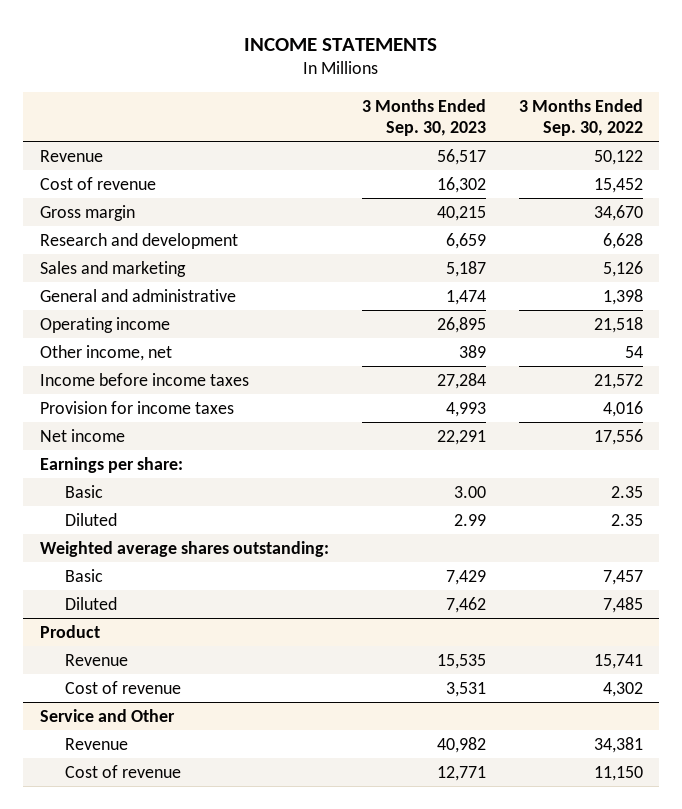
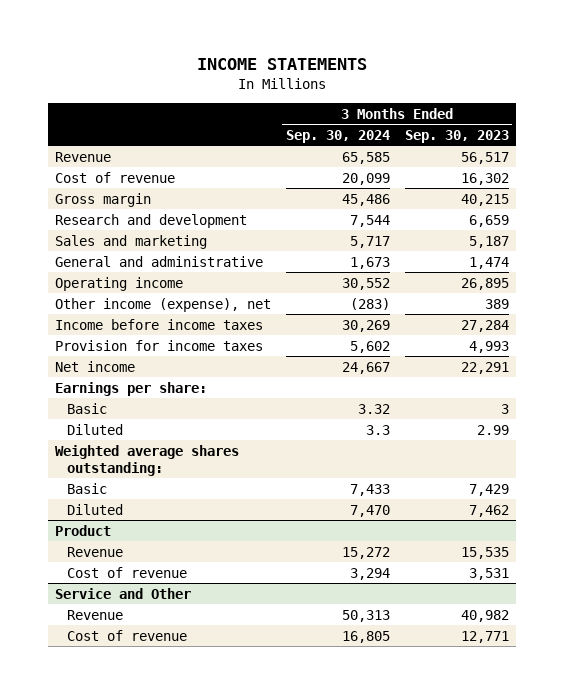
[518,98,643,137] 3 Months Ended Sep. 30, 2022 -> none
none -> [285,130,390,144] Sep. 30, 2024
[39,344,172,361] Other income, net -> [55,297,272,312] Other income (expense), net
[453,485,486,498] 3.00 -> [500,403,509,414] 3

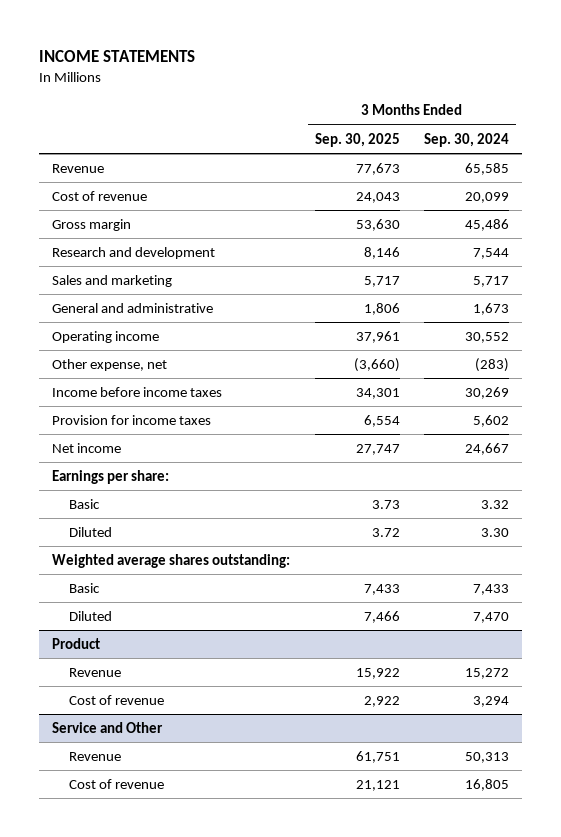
[404,130,509,144] Sep. 30, 2023 -> none
none -> [314,132,400,147] Sep. 30, 2025
[55,297,272,312] Other income (expense), net -> [51,358,167,371] Other expense, net
[365,424,390,435] 3.3 -> [481,527,510,537] 3.30

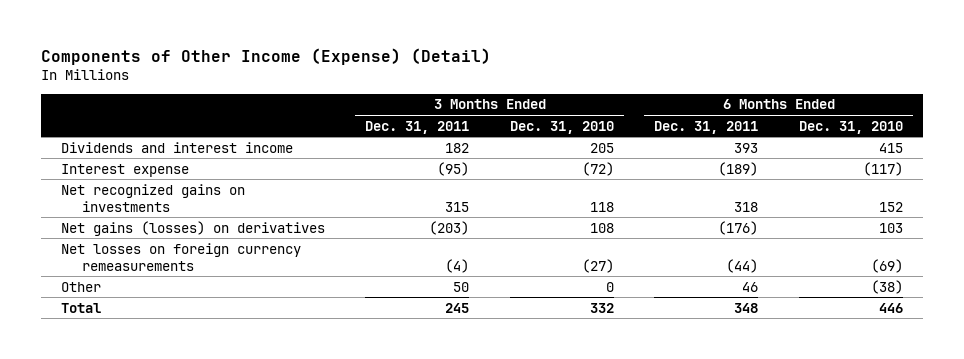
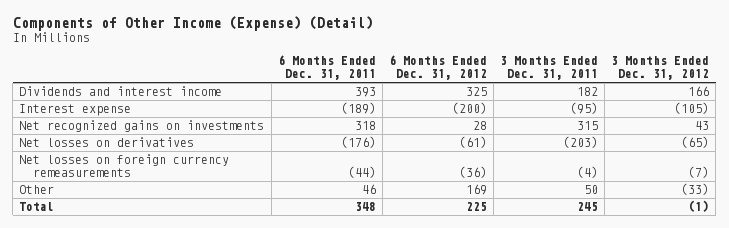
[509,120,614,134] Dec. 31, 2010 -> none
[798,120,903,134] Dec. 31, 2010 -> none
none -> [388,55,487,81] 6 Months Ended Dec. 31, 2012
none -> [611,56,710,81] 3 Months Ended Dec. 31, 2012
[60,220,325,236] Net gains (losses) on derivatives -> [19,137,195,148] Net losses on derivatives

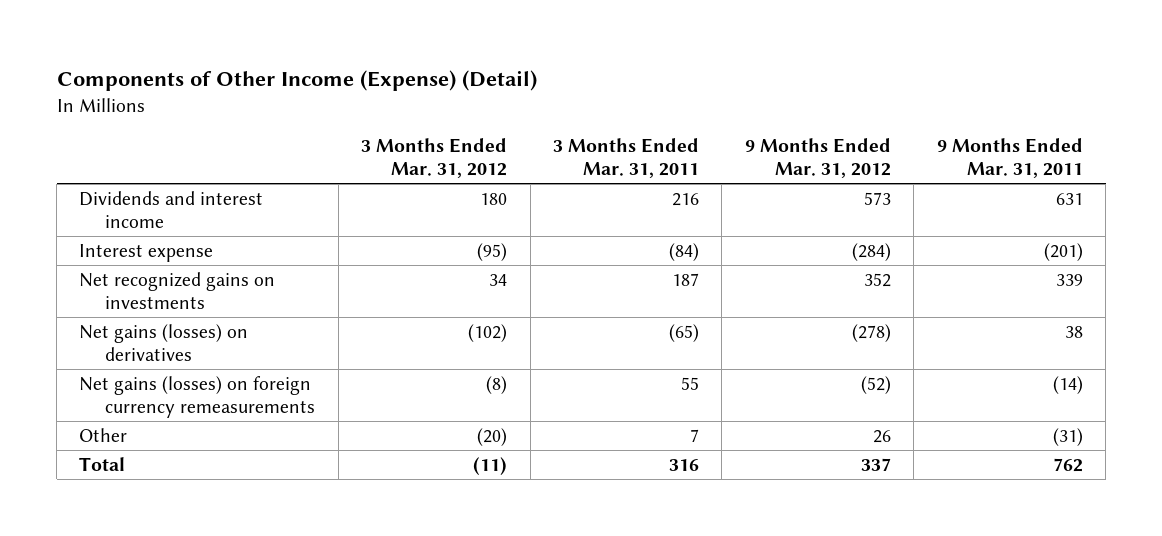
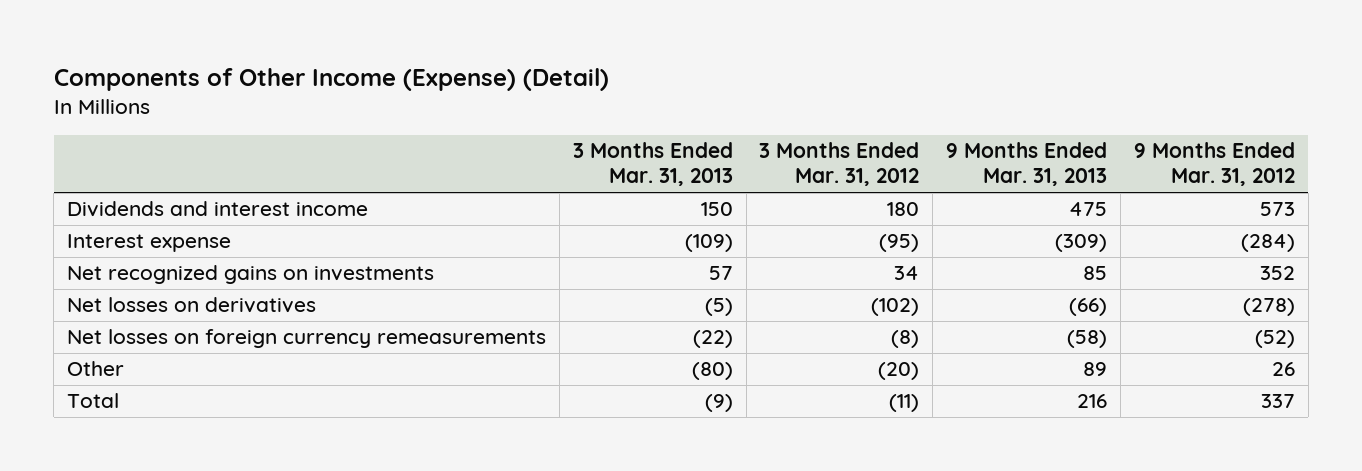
[553,138,700,179] 3 Months Ended Mar. 31, 2011 -> none
[936,138,1083,179] 9 Months Ended Mar. 31, 2011 -> none
none -> [572,142,733,187] 3 Months Ended Mar. 31, 2013
none -> [946,142,1108,187] 9 Months Ended Mar. 31, 2013
[79,323,249,361] Net gains (losses) on derivatives -> [67,297,317,314] Net losses on derivatives
[79,375,316,418] Net gains (losses) on foreign currency remeasurements -> [67,329,547,349] Net losses on foreign currency remeasurements

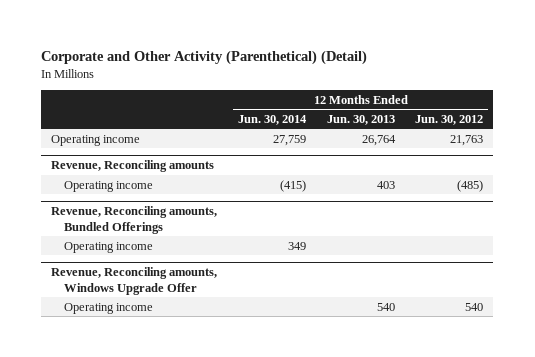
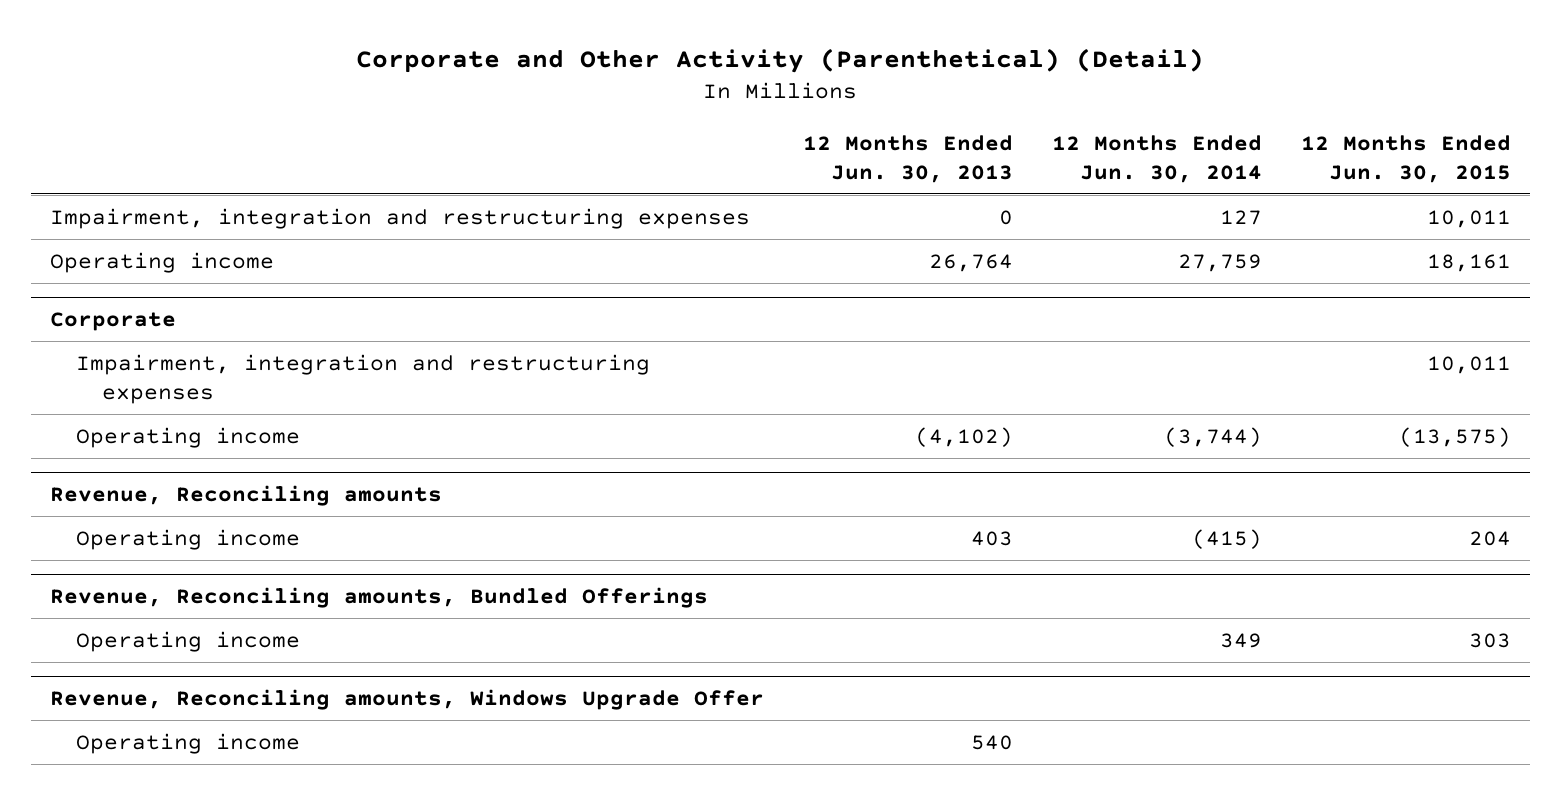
[415,114,484,125] Jun. 30, 2012 -> none
none -> [1300,134,1511,183] 12 Months Ended Jun. 30, 2015
none -> [50,207,751,229] Impairment, integration and restructuring expenses
none -> [50,312,177,332] Corporate
none -> [76,353,651,404] Impairment, integration and restructuring expenses
none -> [76,426,301,448] Operating income

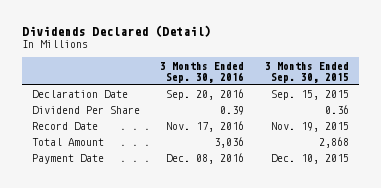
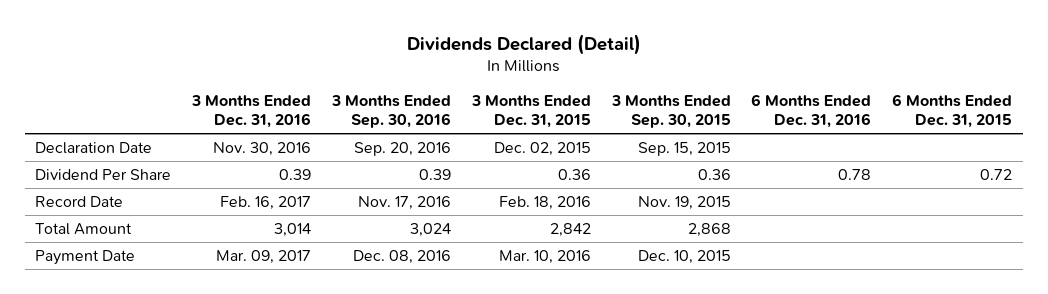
none -> [191,95,312,129] 3 Months Ended Dec. 31, 2016
none -> [470,95,591,129] 3 Months Ended Dec. 31, 2015
none -> [751,94,872,129] 6 Months Ended Dec. 31, 2016
none -> [892,94,1013,129] 6 Months Ended Dec. 31, 2015
[214,137,245,149] 3,036 -> [410,222,452,237] 3,024

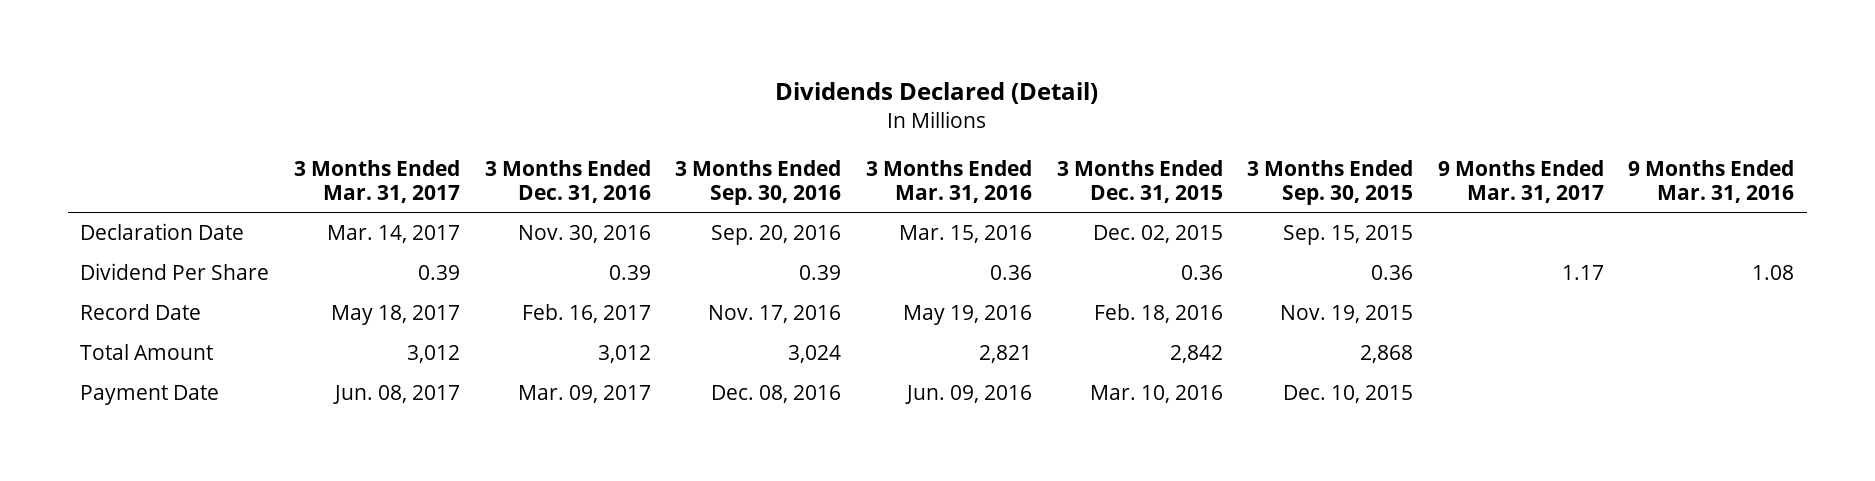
[751,94,872,129] 6 Months Ended Dec. 31, 2016 -> none
[892,94,1013,129] 6 Months Ended Dec. 31, 2015 -> none
none -> [294,159,461,203] 3 Months Ended Mar. 31, 2017
none -> [865,159,1032,203] 3 Months Ended Mar. 31, 2016
none -> [1437,159,1604,203] 9 Months Ended Mar. 31, 2017
none -> [1628,159,1795,203] 9 Months Ended Mar. 31, 2016
[274,222,312,237] 3,014 -> [597,345,651,364] 3,012

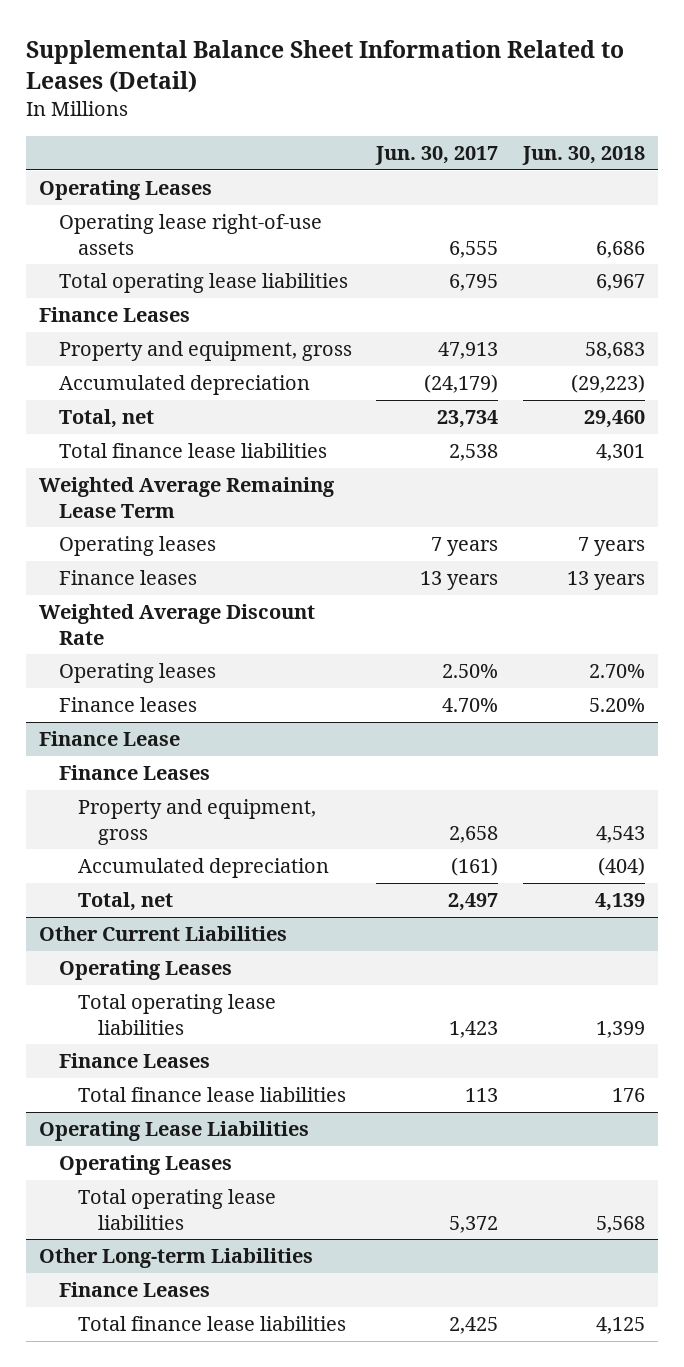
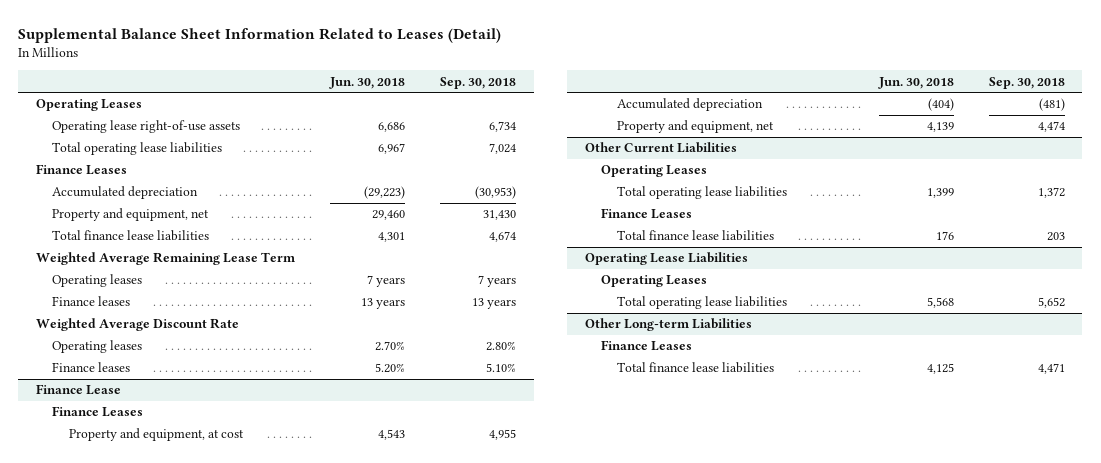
[375,146,499,166] Jun. 30, 2017 -> none
none -> [440,76,517,89] Sep. 30, 2018
[58,341,352,362] Property and equipment, gross -> none
[58,409,154,429] Total, net -> [52,208,210,222] Property and equipment, net
[78,799,317,845] Property and equipment, gross -> [68,428,244,442] Property and equipment, at cost
[78,892,174,912] Total, net -> [617,120,775,134] Property and equipment, net

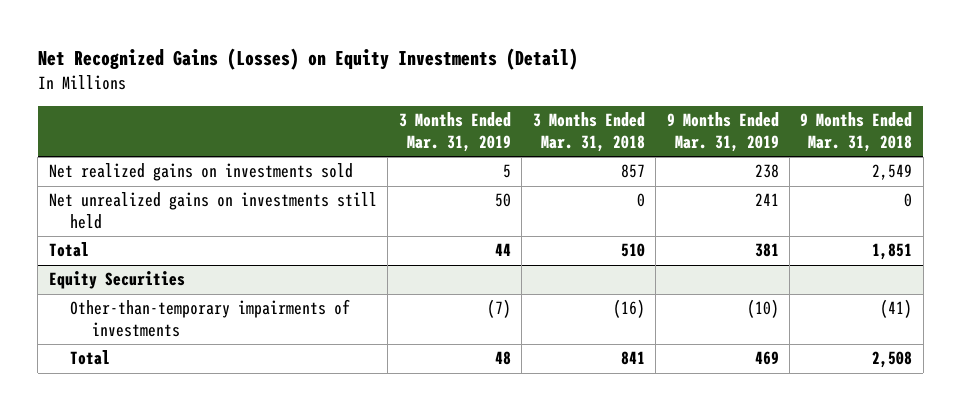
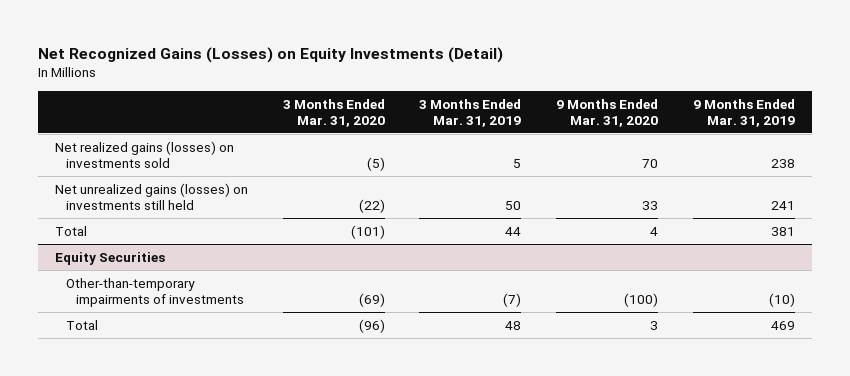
[532,112,645,153] 3 Months Ended Mar. 31, 2018 -> none
[800,112,913,153] 9 Months Ended Mar. 31, 2018 -> none
none -> [282,98,385,127] 3 Months Ended Mar. 31, 2020
none -> [556,98,659,127] 9 Months Ended Mar. 31, 2020
[48,163,353,182] Net realized gains on investments sold -> [55,140,235,168] Net realized gains (losses) on investments sold
[48,192,377,230] Net unrealized gains on investments still held -> [55,182,249,210] Net unrealized gains (losses) on investments still held

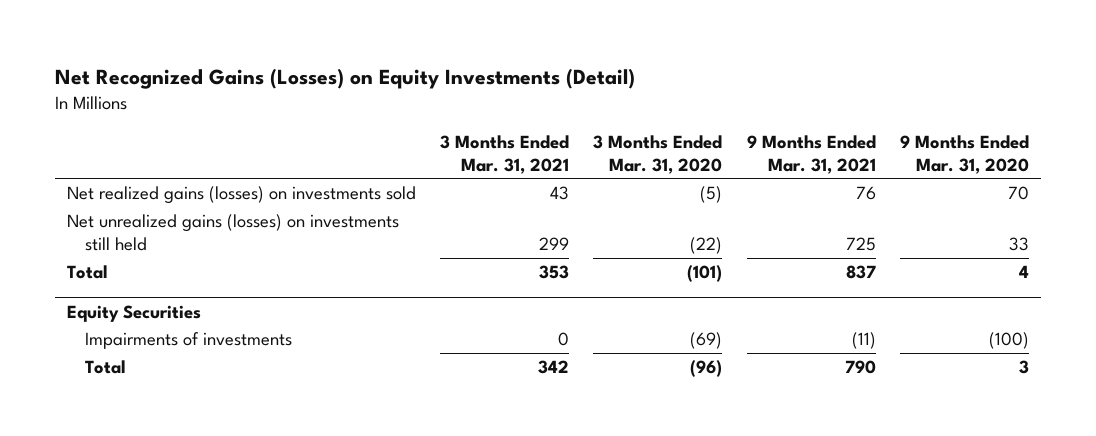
[419,98,522,127] 3 Months Ended Mar. 31, 2019 -> none
[692,98,795,127] 9 Months Ended Mar. 31, 2019 -> none
none -> [439,134,569,174] 3 Months Ended Mar. 31, 2021
none -> [746,134,876,174] 9 Months Ended Mar. 31, 2021
[65,277,245,307] Other-than-temporary impairments of investments -> [85,332,293,350] Impairments of investments

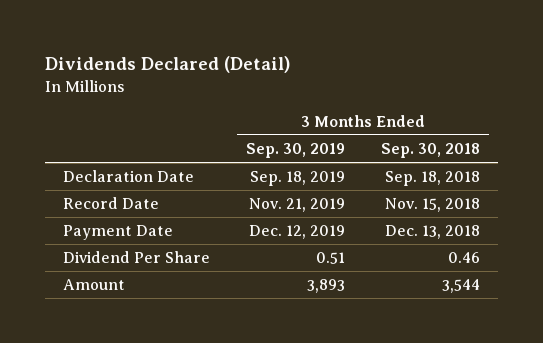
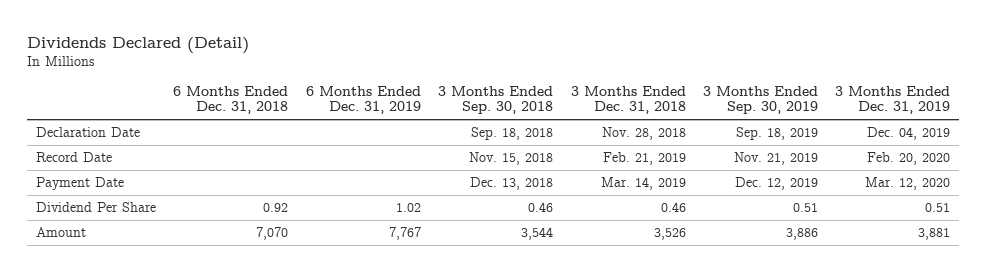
none -> [173,85,289,115] 6 Months Ended Dec. 31, 2018
none -> [305,85,421,115] 6 Months Ended Dec. 31, 2019
none -> [570,85,686,115] 3 Months Ended Dec. 31, 2018
none -> [835,85,951,115] 3 Months Ended Dec. 31, 2019
[307,279,346,294] 3,893 -> [785,227,818,240] 3,886

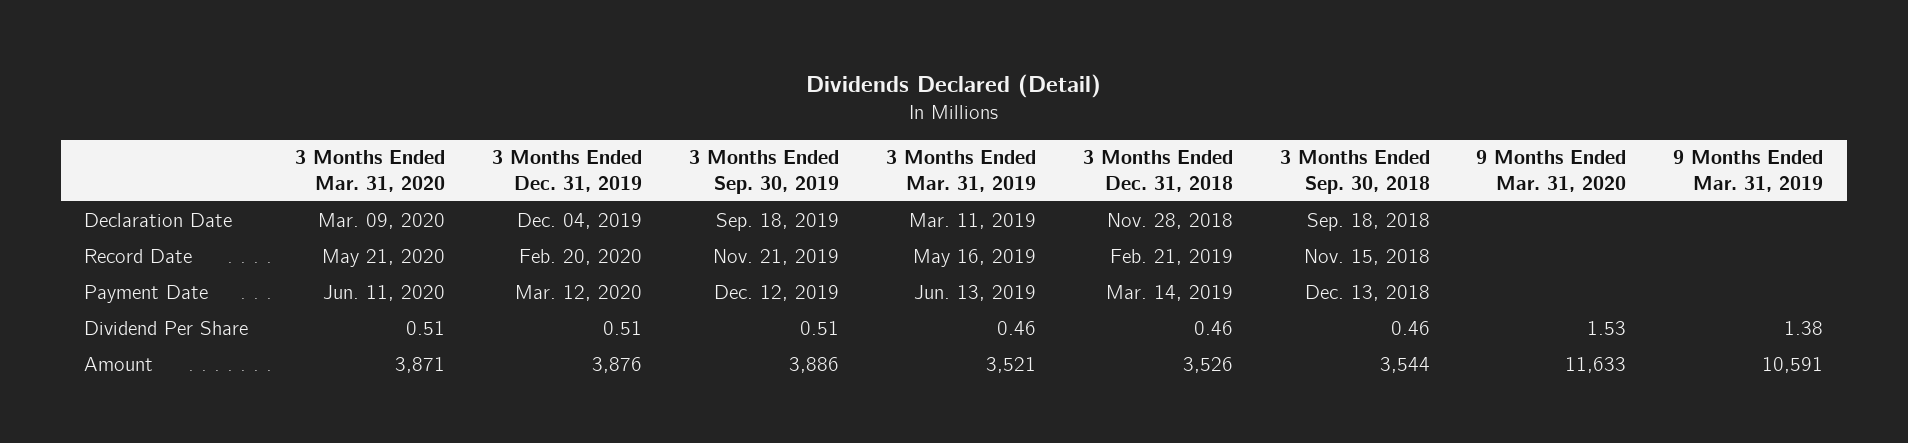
[173,85,289,115] 6 Months Ended Dec. 31, 2018 -> none
[305,85,421,115] 6 Months Ended Dec. 31, 2019 -> none
none -> [295,150,446,192] 3 Months Ended Mar. 31, 2020
none -> [885,150,1036,192] 3 Months Ended Mar. 31, 2019
none -> [1476,150,1627,192] 9 Months Ended Mar. 31, 2020
none -> [1673,150,1824,192] 9 Months Ended Mar. 31, 2019
[918,227,951,240] 3,881 -> [592,356,643,373] 3,876

